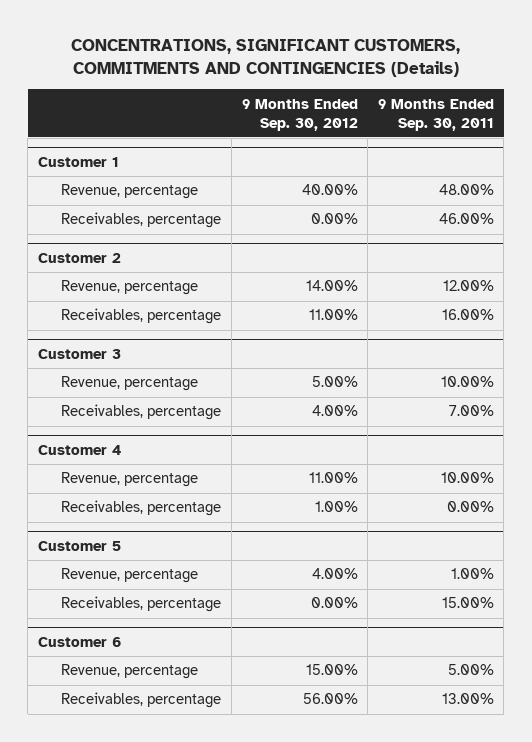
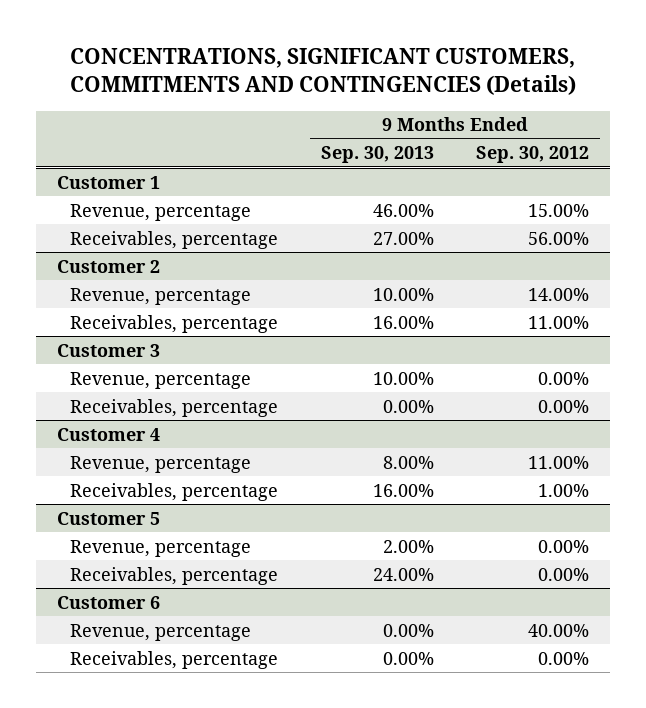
[377,98,494,131] 9 Months Ended Sep. 30, 2011 -> none
none -> [320,146,434,164] Sep. 30, 2013
[301,184,358,196] 40.00% -> [528,203,590,217] 15.00%
[310,213,358,225] 0.00% -> [528,231,590,245] 56.00%
[311,376,358,388] 5.00% -> [538,371,590,385] 0.00%
[311,405,358,417] 4.00% -> [538,399,590,413] 0.00%
[311,568,358,580] 4.00% -> [538,539,590,553] 0.00%
[305,664,358,676] 15.00% -> [528,623,590,637] 40.00%
[302,693,358,705] 56.00% -> [538,651,590,665] 0.00%

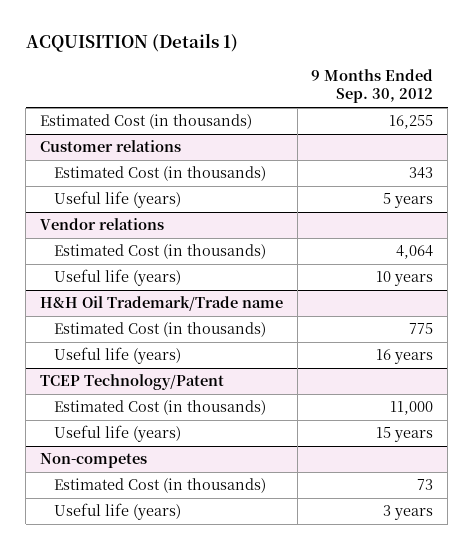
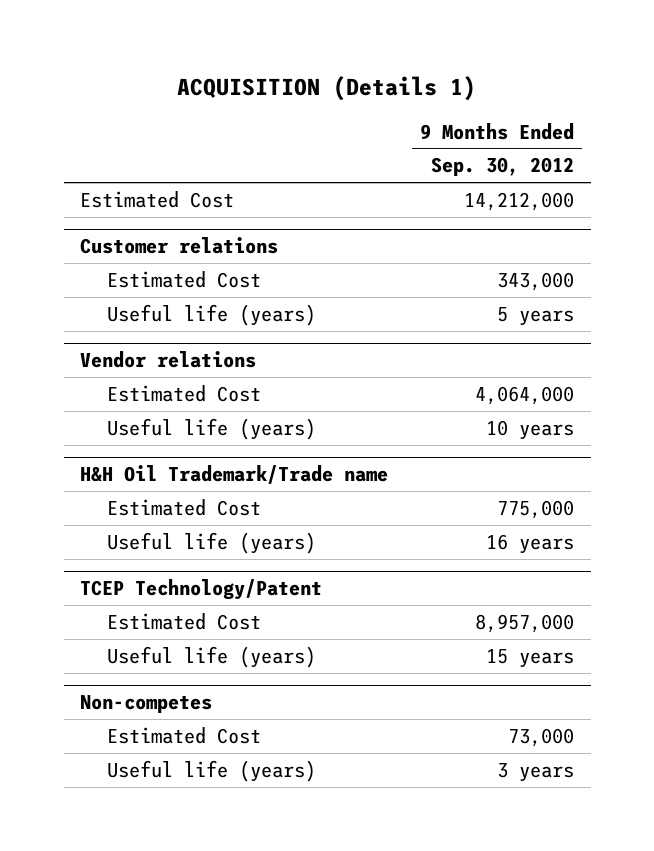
[39,114,252,130] Estimated Cost (in thousands) -> [79,190,234,208] Estimated Cost
[389,115,434,130] 16,255 -> [464,191,575,211] 14,212,000
[54,166,267,182] Estimated Cost (in thousands) -> [106,270,261,288] Estimated Cost
[409,167,434,180] 343 -> [497,271,575,291] 343,000
[54,244,267,260] Estimated Cost (in thousands) -> [106,384,261,402] Estimated Cost
[396,245,434,260] 4,064 -> [475,385,575,405] 4,064,000
[54,322,267,338] Estimated Cost (in thousands) -> [106,498,261,516] Estimated Cost
[409,323,434,335] 775 -> [497,499,575,519] 775,000
[54,400,267,416] Estimated Cost (in thousands) -> [106,612,261,630] Estimated Cost
[390,401,434,416] 11,000 -> [475,613,575,633] 8,957,000
[54,478,267,494] Estimated Cost (in thousands) -> [106,726,261,744] Estimated Cost
[417,479,434,491] 73 -> [508,727,575,747] 73,000

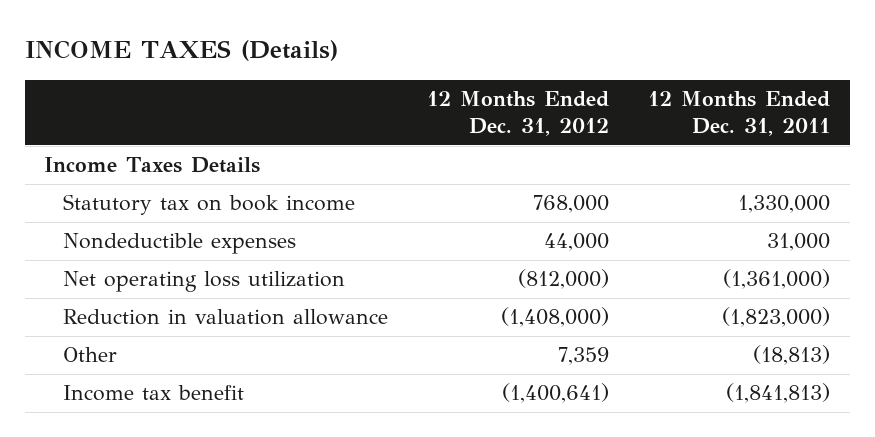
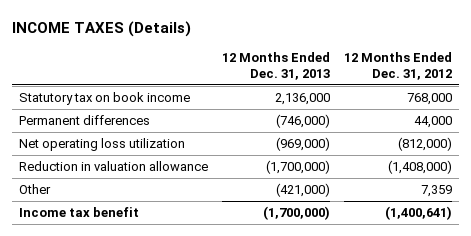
[648,91,831,137] 12 Months Ended Dec. 31, 2011 -> none
none -> [221,51,330,80] 12 Months Ended Dec. 31, 2013
[44,157,261,174] Income Taxes Details -> none
[62,233,296,255] Nondeductible expenses -> [19,115,151,126] Permanent differences

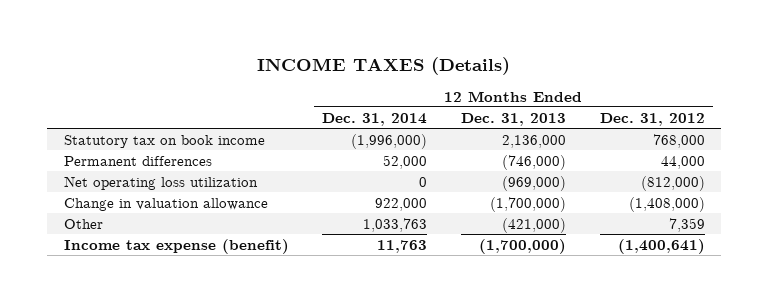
none -> [322,112,428,126] Dec. 31, 2014
[19,161,209,172] Reduction in valuation allowance -> [63,197,268,211] Change in valuation allowance
[19,207,140,218] Income tax benefit -> [63,238,289,254] Income tax expense (benefit)

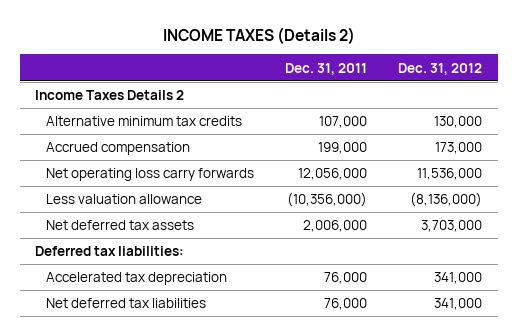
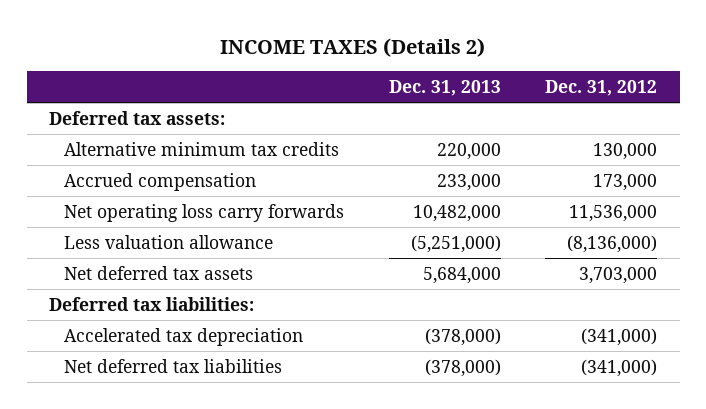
[284,62,367,75] Dec. 31, 2011 -> none
none -> [388,80,501,97] Dec. 31, 2013
[35,90,185,101] Income Taxes Details 2 -> none
none -> [49,110,226,125] Deferred tax assets:
[434,272,483,285] 341,000 -> [581,327,658,346] (341,000)
[434,298,483,311] 341,000 -> [581,358,658,377] (341,000)

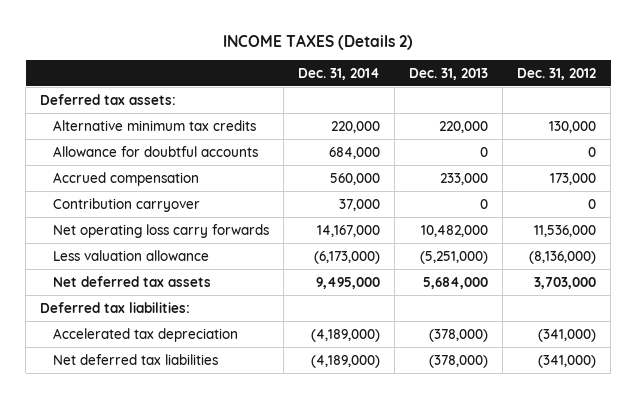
none -> [297,67,380,80] Dec. 31, 2014
none -> [52,145,258,157] Allowance for doubtful accounts
none -> [52,197,200,212] Contribution carryover

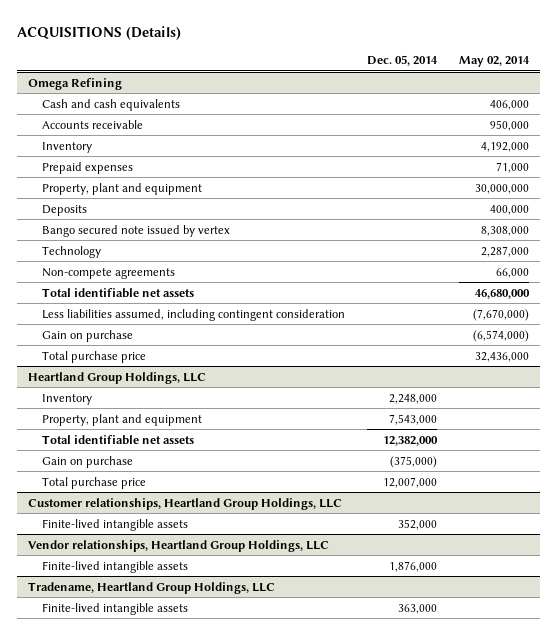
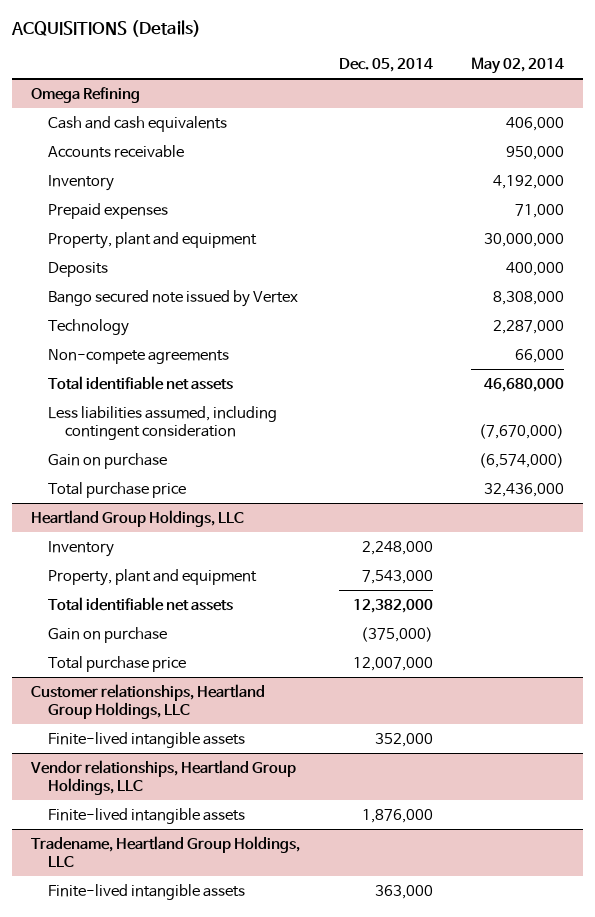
[41,224,230,237] Bango secured note issued by vertex -> [48,289,299,307] Bango secured note issued by Vertex

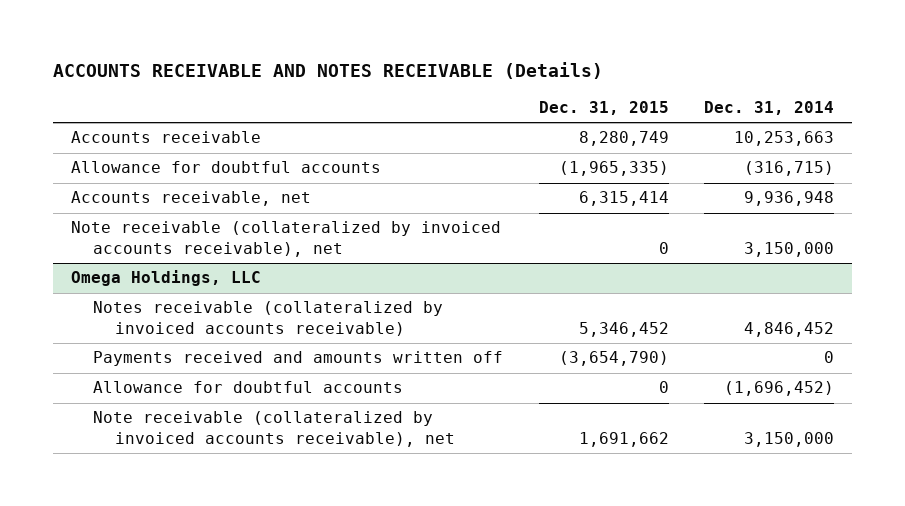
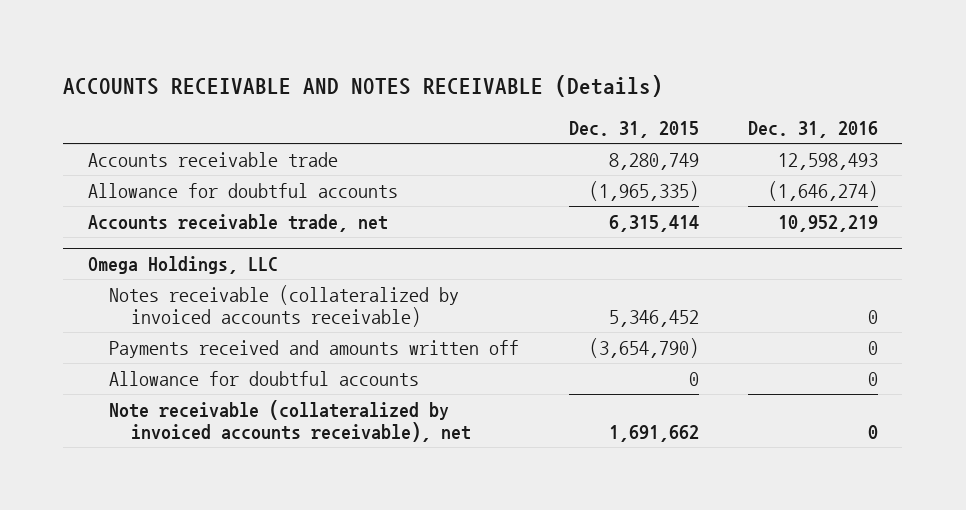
[704,101,835,116] Dec. 31, 2014 -> none
none -> [747,121,878,139] Dec. 31, 2016
[70,131,261,144] Accounts receivable -> [87,151,338,167] Accounts receivable trade
[70,221,501,257] Note receivable (collateralized by invoiced accounts receivable), net -> none
[70,191,311,207] Accounts receivable, net -> [87,213,388,232] Accounts receivable trade, net

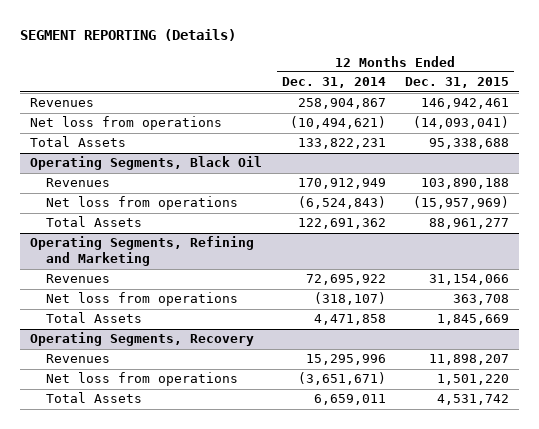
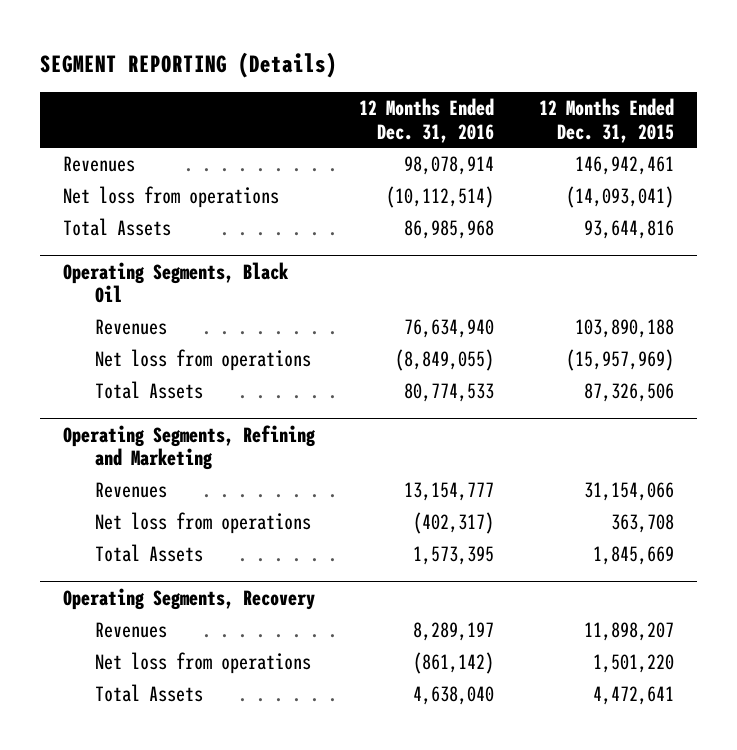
[281,77,386,89] Dec. 31, 2014 -> none
none -> [359,98,495,143] 12 Months Ended Dec. 31, 2016
[428,138,509,150] 95,338,688 -> [584,220,675,240] 93,644,816
[428,218,509,230] 88,961,277 -> [584,383,675,403] 87,326,506
[436,394,509,406] 4,531,742 -> [593,686,675,706] 4,472,641

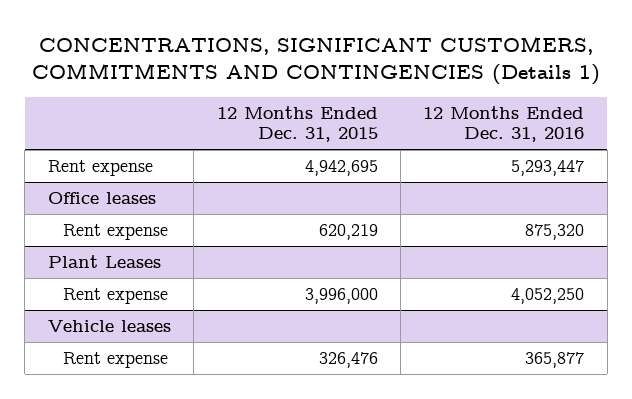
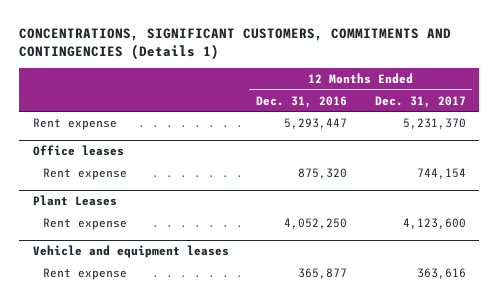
[216,105,378,143] 12 Months Ended Dec. 31, 2015 -> none
none -> [374,95,466,108] Dec. 31, 2017
[47,320,171,333] Vehicle leases -> [32,245,229,259] Vehicle and equipment leases

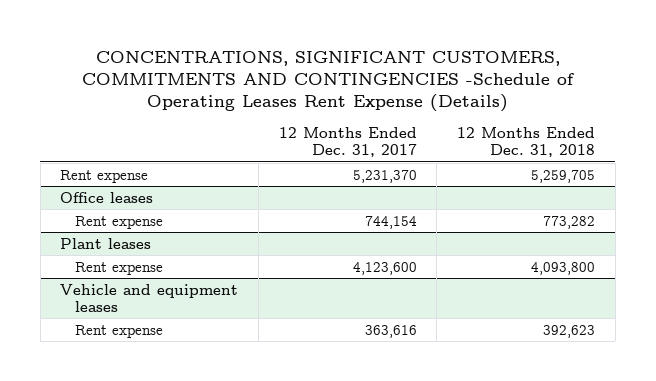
[19,27,452,61] CONCENTRATIONS, SIGNIFICANT CUSTOMERS, COMMITMENTS AND CONTINGENCIES (Details 1) -> [81,50,574,113] CONCENTRATIONS, SIGNIFICANT CUSTOMERS, COMMITMENTS AND CONTINGENCIES -Schedule of Operating Leases Rent Expense (Details)
[256,95,348,108] Dec. 31, 2016 -> none
none -> [457,127,596,158] 12 Months Ended Dec. 31, 2018
[32,195,117,207] Plant Leases -> [60,237,152,249] Plant leases

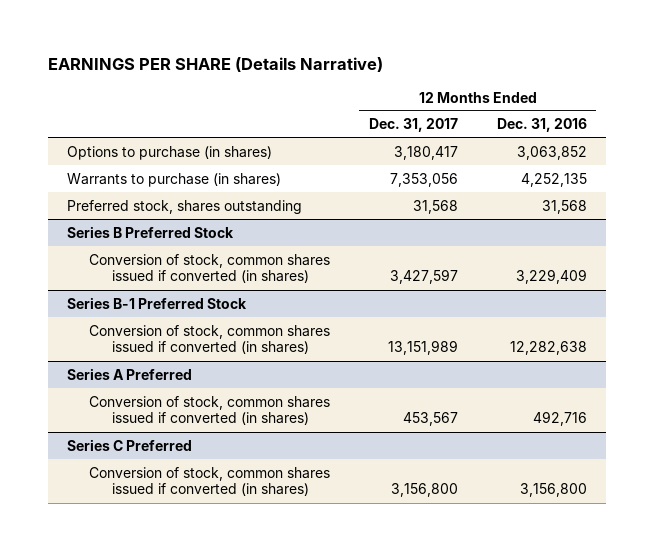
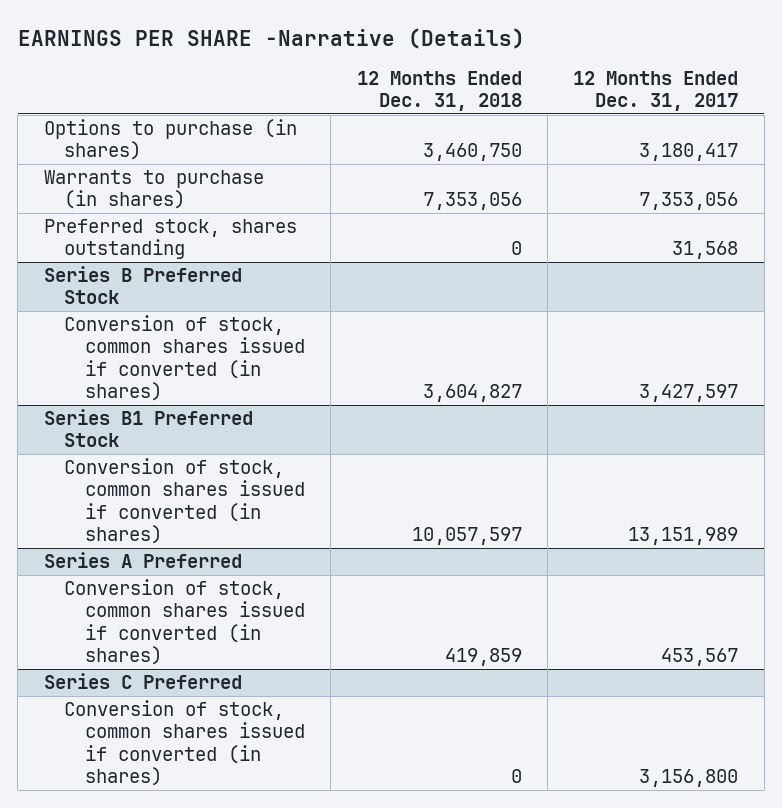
[47,56,383,72] EARNINGS PER SHARE (Details Narrative) -> [17,28,525,50] EARNINGS PER SHARE -Narrative (Details)
[496,118,587,133] Dec. 31, 2016 -> none
none -> [356,70,522,112] 12 Months Ended Dec. 31, 2018
[67,296,248,309] Series B-1 Preferred Stock -> [43,409,253,448] Series B1 Preferred Stock

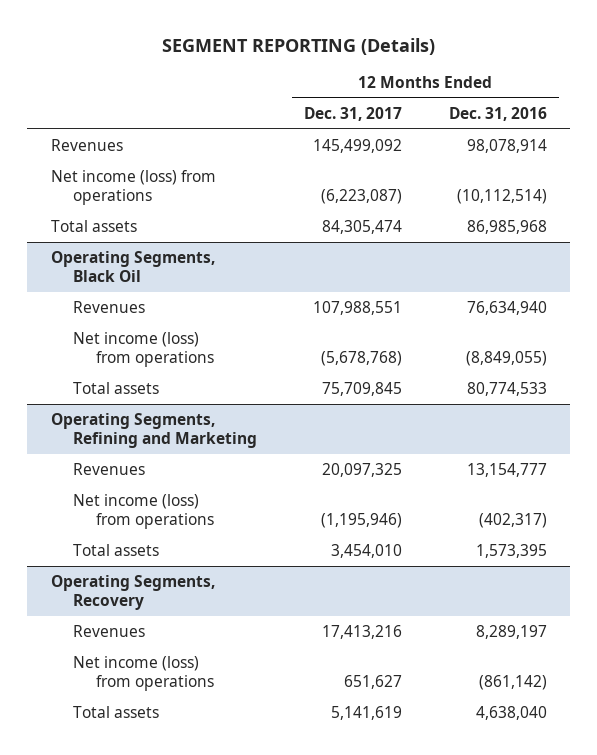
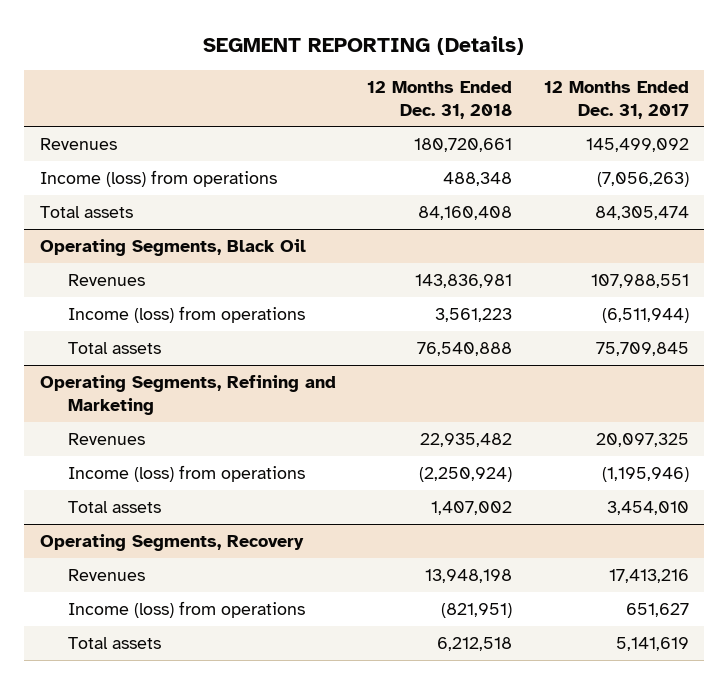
[448,106,547,121] Dec. 31, 2016 -> none
none -> [367,80,513,119] 12 Months Ended Dec. 31, 2018
[50,169,216,206] Net income (loss) from operations -> [39,169,277,187] Income (loss) from operations
[321,189,403,205] (6,223,087) -> [596,171,689,187] (7,056,263)
[73,331,215,368] Net income (loss) from operations -> [68,305,306,323] Income (loss) from operations
[321,351,403,367] (5,678,768) -> [601,307,689,323] (6,511,944)
[73,493,215,530] Net income (loss) from operations -> [68,464,306,482] Income (loss) from operations
[73,655,215,692] Net income (loss) from operations -> [68,600,306,618] Income (loss) from operations

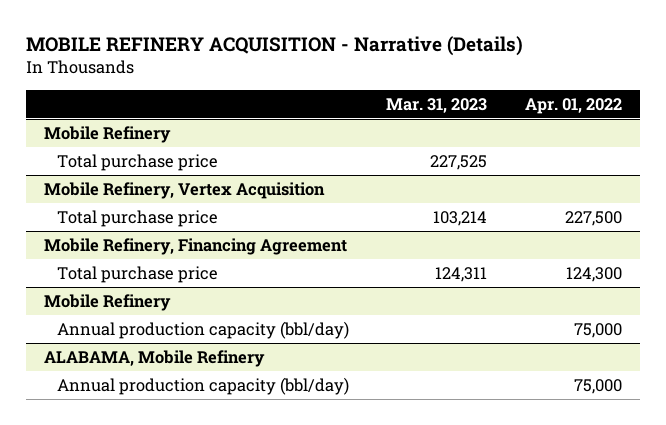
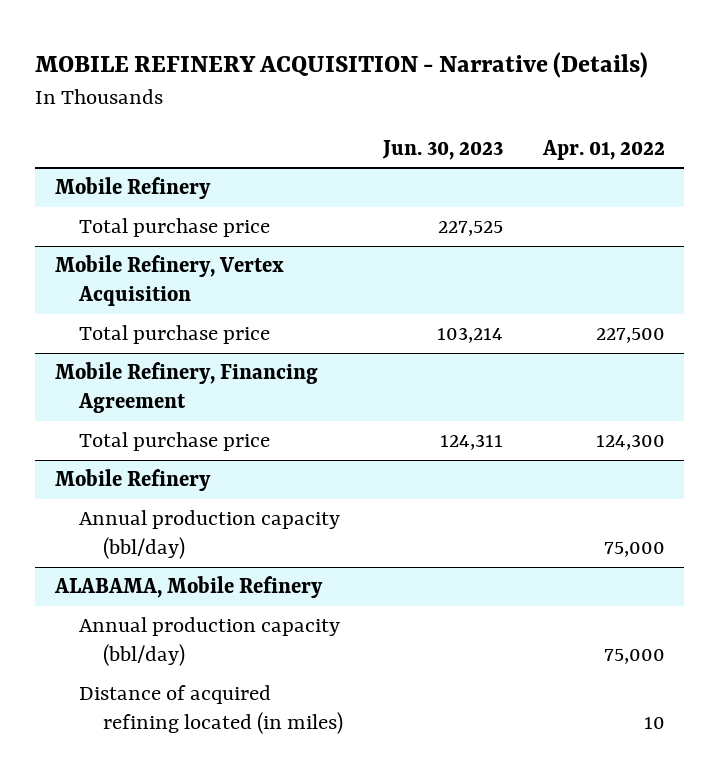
[386,97,488,113] Mar. 31, 2023 -> none
none -> [381,139,503,160] Jun. 30, 2023
none -> [78,685,343,735] Distance of acquired refining located (in miles)

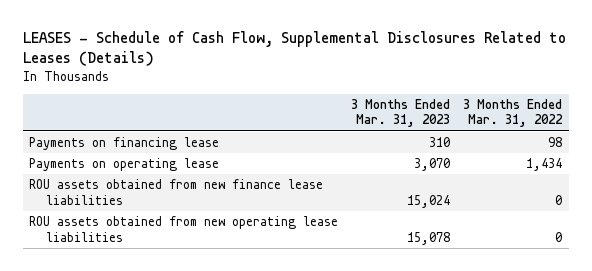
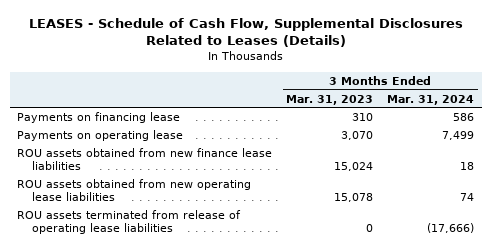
[463,98,564,128] 3 Months Ended Mar. 31, 2022 -> none
none -> [387,94,475,105] Mar. 31, 2024
none -> [17,210,242,235] ROU assets terminated from release of operating lease liabilities

